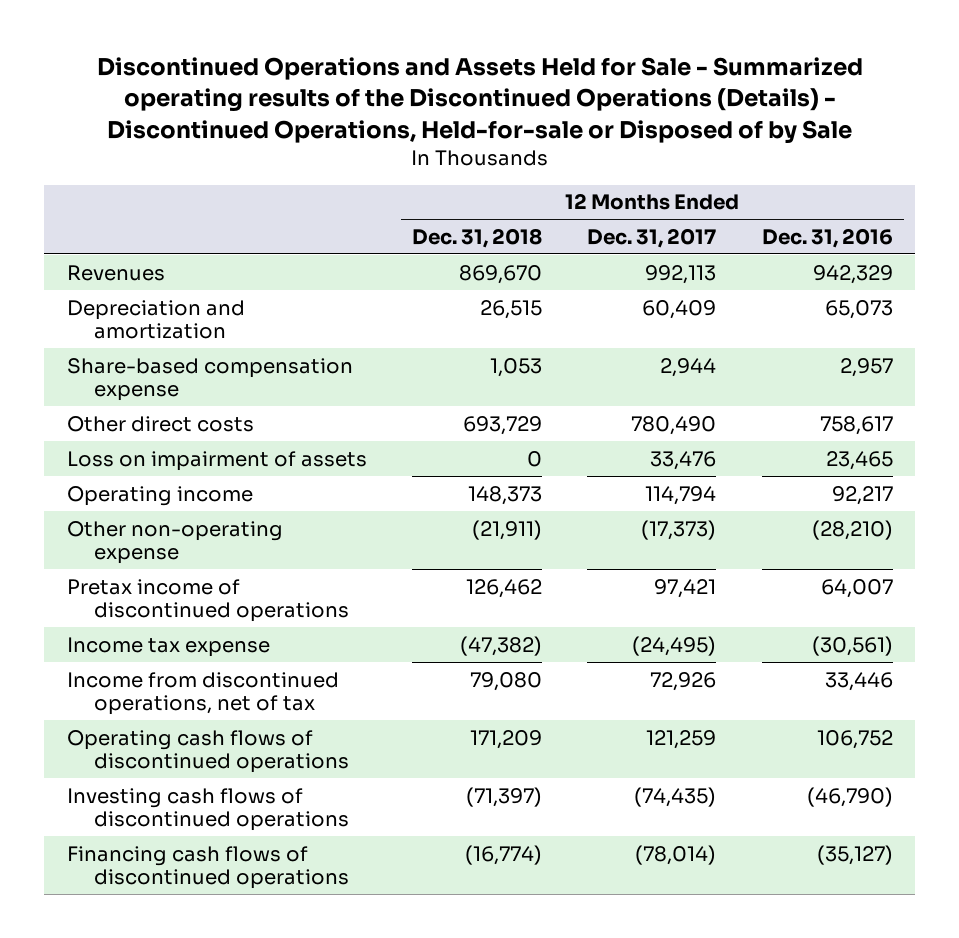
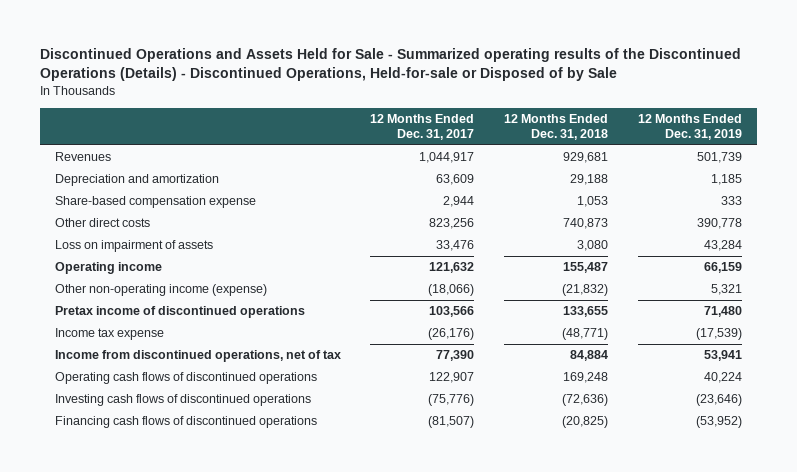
[761,227,893,248] Dec. 31, 2016 -> none
none -> [637,113,742,141] 12 Months Ended Dec. 31, 2019
[459,264,543,284] 869,670 -> [563,152,609,164] 929,681
[645,264,717,284] 992,113 -> [419,152,475,164] 1,044,917
[480,299,543,319] 26,515 -> [570,174,609,186] 29,188
[642,299,717,319] 60,409 -> [436,174,475,186] 63,609
[463,415,543,435] 693,729 -> [563,218,609,230] 740,873
[631,415,717,435] 780,490 -> [429,218,475,230] 823,256
[527,450,543,467] 0 -> [577,240,609,252] 3,080
[468,485,543,505] 148,373 -> [563,262,609,274] 155,487
[645,485,717,505] 114,794 -> [429,262,475,274] 121,632
[66,520,283,565] Other non-operating expense -> [54,284,267,297] Other non-operating income (expense)
[472,519,543,540] (21,911) -> [562,284,609,297] (21,832)
[641,519,717,540] (17,373) -> [428,284,475,297] (18,066)
[466,578,543,598] 126,462 -> [563,306,609,318] 133,655
[654,578,717,598] 97,421 -> [429,306,475,318] 103,566
[460,635,543,656] (47,382) -> [562,328,609,341] (48,771)
[632,635,717,656] (24,495) -> [428,328,475,341] (26,176)
[470,671,543,691] 79,080 -> [570,350,609,362] 84,884
[650,671,717,691] 72,926 -> [436,350,475,362] 77,390
[470,729,543,749] 171,209 -> [563,372,609,384] 169,248
[646,729,717,749] 121,259 -> [429,372,475,384] 122,907
[466,786,543,807] (71,397) -> [562,394,609,407] (72,636)
[634,786,717,807] (74,435) -> [428,394,475,407] (75,776)
[465,844,543,865] (16,774) -> [562,416,609,429] (20,825)
[635,844,717,865] (78,014) -> [428,416,475,429] (81,507)

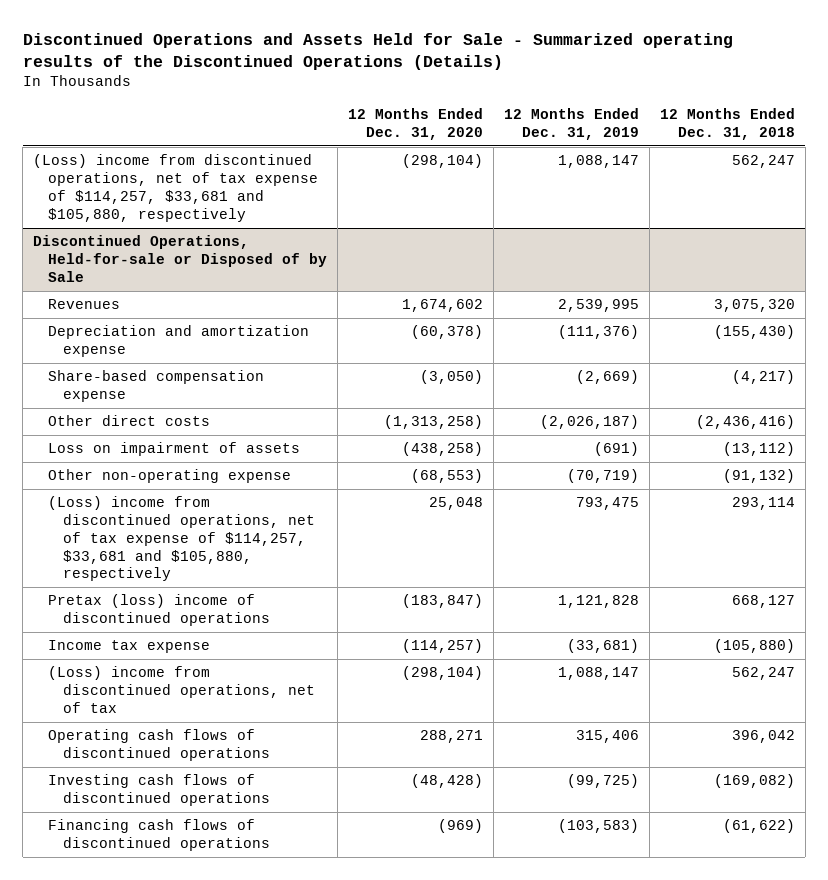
[39,48,741,82] Discontinued Operations and Assets Held for Sale - Summarized operating results of the Discontinued Operations (Details) - Discontinued Operations, Held-for-sale or Disposed of by Sale -> [22,33,733,71] Discontinued Operations and Assets Held for Sale - Summarized operating results of the Discontinued Operations (Details)
[370,113,475,141] 12 Months Ended Dec. 31, 2017 -> none
none -> [347,108,483,140] 12 Months Ended Dec. 31, 2020
[54,262,162,275] Operating income -> none
none -> [33,154,319,222] (Loss) income from discontinued operations, net of tax expense of $114,257, $33,681 and $105,880, respectively
none -> [33,235,328,282] Discontinued Operations, Held-for-sale or Disposed of by Sale
[563,152,609,164] 929,681 -> [713,299,795,313] 3,075,320
[696,152,742,164] 501,739 -> [557,299,639,313] 2,539,995
[54,174,219,187] Depreciation and amortization -> [48,325,310,358] Depreciation and amortization expense
[570,174,609,186] 29,188 -> [713,325,795,340] (155,430)
[710,174,742,186] 1,185 -> [557,325,639,340] (111,376)
[577,196,609,208] 1,053 -> [731,370,795,385] (4,217)
[720,196,742,206] 333 -> [575,370,639,385] (2,669)
[563,218,609,230] 740,873 -> [695,415,795,430] (2,436,416)
[696,218,742,230] 390,778 -> [539,415,639,430] (2,026,187)
[577,240,609,252] 3,080 -> [722,442,795,457] (13,112)
[703,240,742,252] 43,284 -> [593,442,639,457] (691)
[54,284,267,297] Other non-operating income (expense) -> [48,469,292,484] Other non-operating expense
[562,284,609,297] (21,832) -> [722,469,795,484] (91,132)
[710,284,742,296] 5,321 -> [566,469,639,484] (70,719)
none -> [48,496,315,582] (Loss) income from discontinued operations, net of tax expense of $114,257, $33,681 and $105,880, respectively
[54,306,305,319] Pretax income of discontinued operations -> [48,594,270,627] Pretax (loss) income of discontinued operations
[563,306,609,318] 133,655 -> [731,595,795,609] 668,127
[703,306,742,318] 71,480 -> [557,595,639,609] 1,121,828
[562,328,609,341] (48,771) -> [713,639,795,654] (105,880)
[695,328,742,341] (17,539) -> [566,639,639,654] (33,681)
[54,350,341,363] Income from discontinued operations, net of tax -> [48,666,315,713] (Loss) income from discontinued operations, net of tax
[570,350,609,362] 84,884 -> [731,667,795,681] 562,247
[703,350,742,362] 53,941 -> [557,667,639,681] 1,088,147
[563,372,609,384] 169,248 -> [731,730,795,744] 396,042
[703,372,742,384] 40,224 -> [575,730,639,744] 315,406
[562,394,609,407] (72,636) -> [713,774,795,789] (169,082)
[695,394,742,407] (23,646) -> [566,774,639,789] (99,725)
[562,416,609,429] (20,825) -> [722,819,795,834] (61,622)
[695,416,742,429] (53,952) -> [557,819,639,834] (103,583)

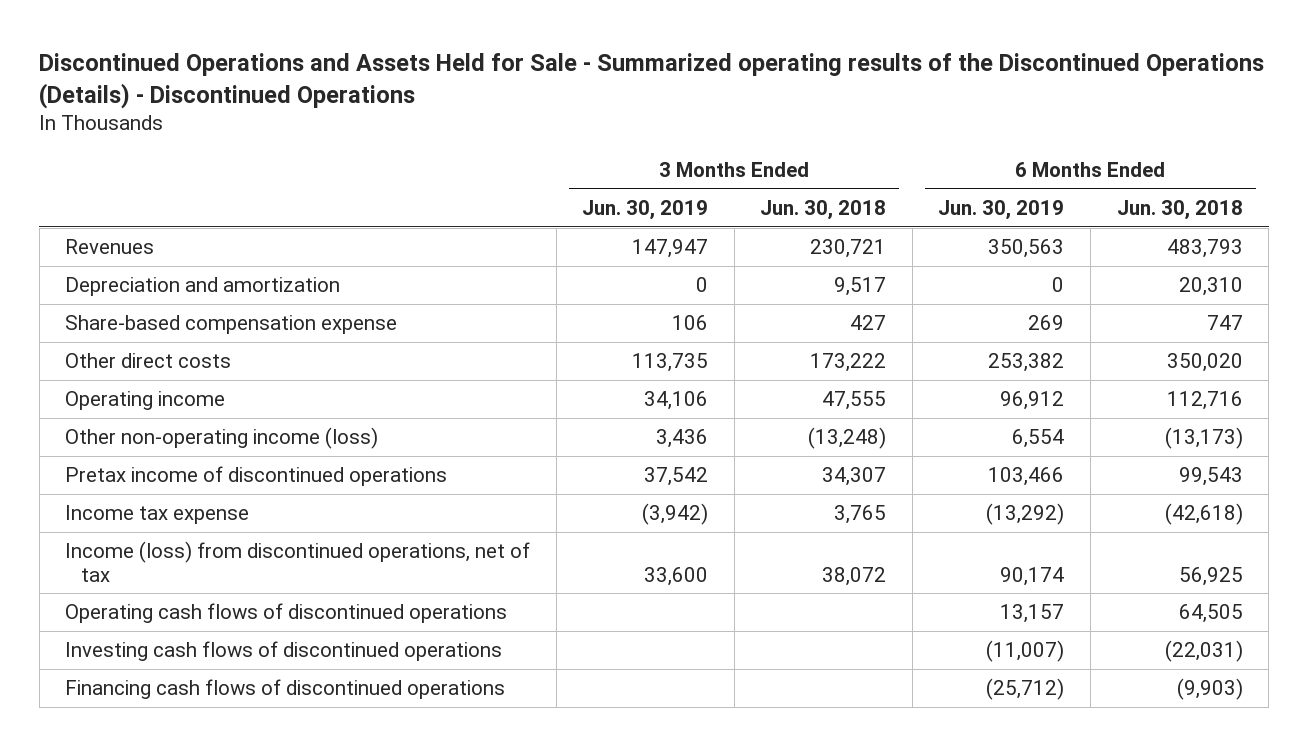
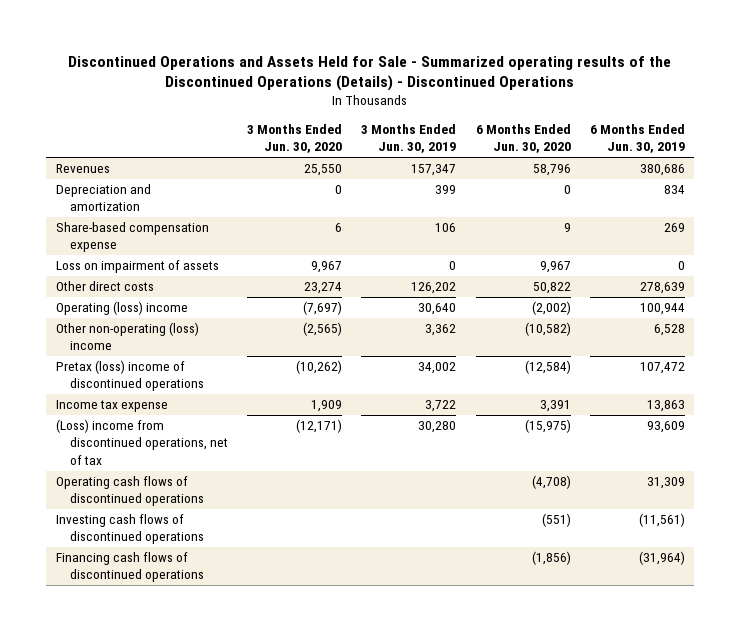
[760,199,887,220] Jun. 30, 2018 -> none
[1116,199,1243,220] Jun. 30, 2018 -> none
none -> [247,124,343,154] 3 Months Ended Jun. 30, 2020
none -> [475,124,571,154] 6 Months Ended Jun. 30, 2020
[632,239,709,259] 147,947 -> [411,164,457,177] 157,347
[988,239,1065,259] 350,563 -> [639,164,685,177] 380,686
[696,277,709,293] 0 -> [435,185,457,195] 399
[1052,277,1065,293] 0 -> [663,185,685,195] 834
none -> [55,260,219,274] Loss on impairment of assets
[632,353,709,373] 113,735 -> [411,282,457,295] 126,202
[988,353,1065,373] 253,382 -> [639,282,685,295] 278,639
[65,391,226,411] Operating income -> [55,301,188,316] Operating (loss) income
[644,391,709,411] 34,106 -> [418,303,457,316] 30,640
[1000,391,1065,411] 96,912 -> [639,303,685,316] 100,944
[65,427,379,450] Other non-operating income (loss) -> [55,322,199,351] Other non-operating (loss) income
[656,429,709,449] 3,436 -> [425,324,457,337] 3,362
[1012,429,1065,449] 6,554 -> [653,324,685,337] 6,528
[65,466,448,487] Pretax income of discontinued operations -> [55,360,205,392] Pretax (loss) income of discontinued operations
[644,467,709,487] 37,542 -> [418,362,457,375] 34,002
[988,467,1065,487] 103,466 -> [639,362,685,375] 107,472
[642,503,709,526] (3,942) -> [425,400,457,413] 3,722
[986,503,1065,526] (13,292) -> [646,400,685,413] 13,863
[65,541,531,582] Income (loss) from discontinued operations, net of tax -> [55,419,229,465] (Loss) income from discontinued operations, net of tax
[644,566,709,586] 33,600 -> [418,421,457,434] 30,280
[1000,566,1065,586] 90,174 -> [646,421,685,434] 93,609
[1000,604,1065,624] 13,157 -> [646,477,685,490] 31,309
[986,640,1065,663] (11,007) -> [638,513,685,528] (11,561)
[986,678,1065,701] (25,712) -> [638,551,685,566] (31,964)

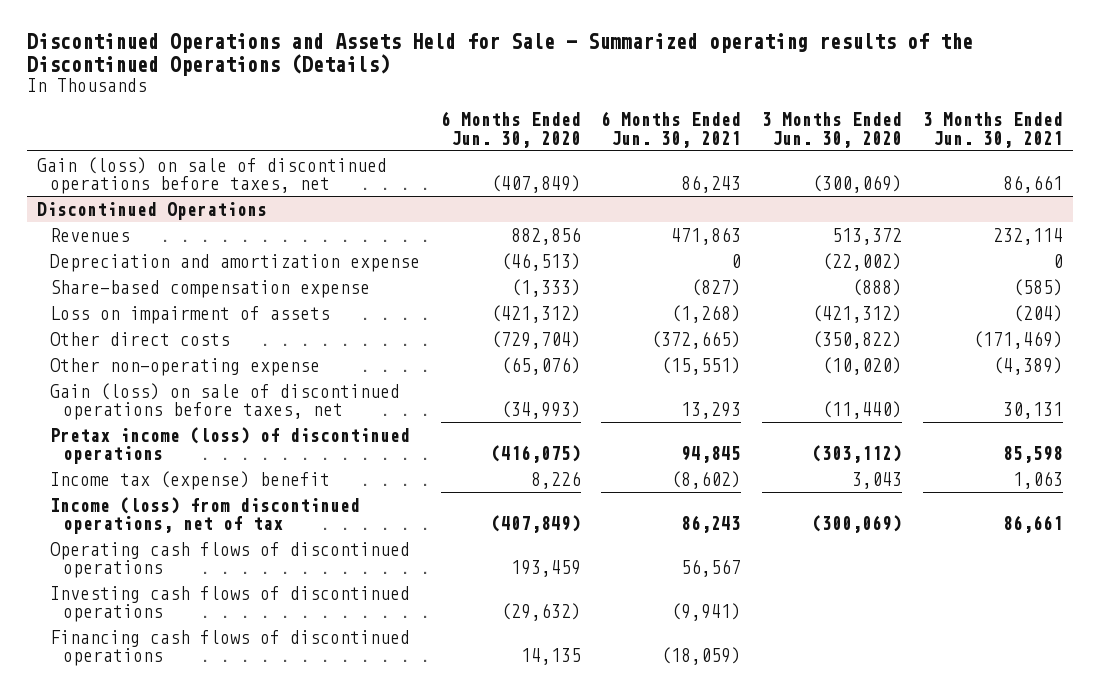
[68,55,672,92] Discontinued Operations and Assets Held for Sale - Summarized operating results of the Discontinued Operations (Details) - Discontinued Operations -> [26,33,973,77] Discontinued Operations and Assets Held for Sale - Summarized operating results of the Discontinued Operations (Details)
[361,124,457,154] 3 Months Ended Jun. 30, 2019 -> none
[589,124,685,154] 6 Months Ended Jun. 30, 2019 -> none
none -> [601,111,742,148] 6 Months Ended Jun. 30, 2021
none -> [923,112,1064,148] 3 Months Ended Jun. 30, 2021
[55,301,188,316] Operating (loss) income -> none
none -> [36,156,387,195] Gain (loss) on sale of discontinued operations before taxes, net
none -> [36,201,267,220] Discontinued Operations
[304,164,343,177] 25,550 -> [832,227,903,245] 513,372
[532,164,571,177] 58,796 -> [510,226,581,245] 882,856
[55,184,151,212] Depreciation and amortization -> [49,253,420,272] Depreciation and amortization expense
[335,185,343,195] 0 -> [822,252,903,271] (22,002)
[563,185,571,195] 0 -> [500,252,581,271] (46,513)
[335,223,343,233] 6 -> [852,278,903,296] (888)
[563,223,571,233] 9 -> [510,278,581,297] (1,333)
[311,261,343,274] 9,967 -> [812,304,903,323] (421,312)
[539,261,571,274] 9,967 -> [490,304,581,323] (421,312)
[304,282,343,295] 23,274 -> [812,330,903,349] (350,822)
[532,282,571,295] 50,822 -> [490,330,581,349] (729,704)
[55,322,199,351] Other non-operating (loss) income -> [49,357,320,376] Other non-operating expense
[303,322,343,337] (2,565) -> [822,356,903,375] (10,020)
[524,322,571,337] (10,582) -> [500,356,581,375] (65,076)
none -> [49,382,400,421] Gain (loss) on sale of discontinued operations before taxes, net
[55,360,205,392] Pretax (loss) income of discontinued operations -> [49,426,410,465] Pretax income (loss) of discontinued operations
[296,360,343,375] (10,262) -> [812,445,903,464] (303,112)
[524,360,571,375] (12,584) -> [490,445,581,464] (416,075)
[55,400,168,413] Income tax expense -> [49,470,330,490] Income tax (expense) benefit
[311,400,343,413] 1,909 -> [852,471,903,489] 3,043
[539,400,571,413] 3,391 -> [530,470,581,489] 8,226
[55,419,229,465] (Loss) income from discontinued operations, net of tax -> [49,496,360,535] Income (loss) from discontinued operations, net of tax
[296,419,343,434] (12,171) -> [812,515,903,534] (300,069)
[524,419,571,434] (15,975) -> [490,515,581,534] (407,849)
[531,475,571,490] (4,708) -> [510,560,581,578] 193,459
[541,513,571,528] (551) -> [500,603,581,622] (29,632)
[531,551,571,566] (1,856) -> [520,648,581,666] 14,135

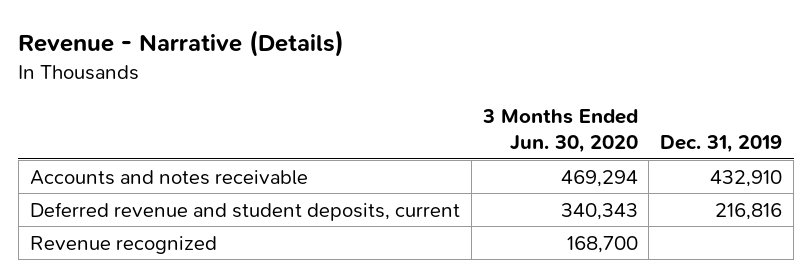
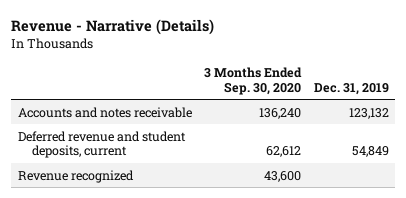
[481,109,638,154] 3 Months Ended Jun. 30, 2020 -> none
none -> [204,66,303,95] 3 Months Ended Sep. 30, 2020
[710,169,783,187] 432,910 -> [348,107,389,119] 123,132
[715,202,783,220] 216,816 -> [351,146,389,158] 54,849

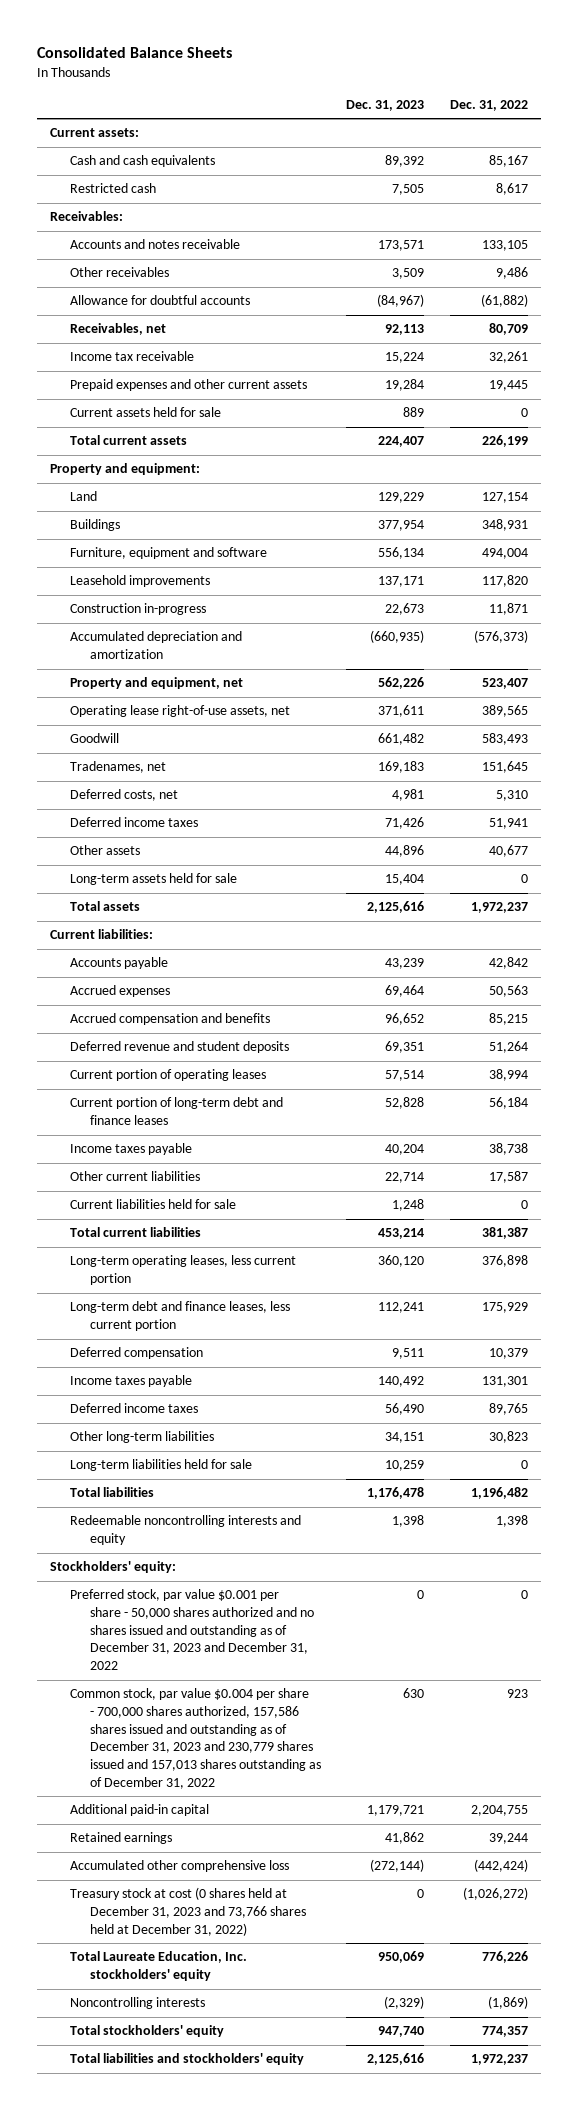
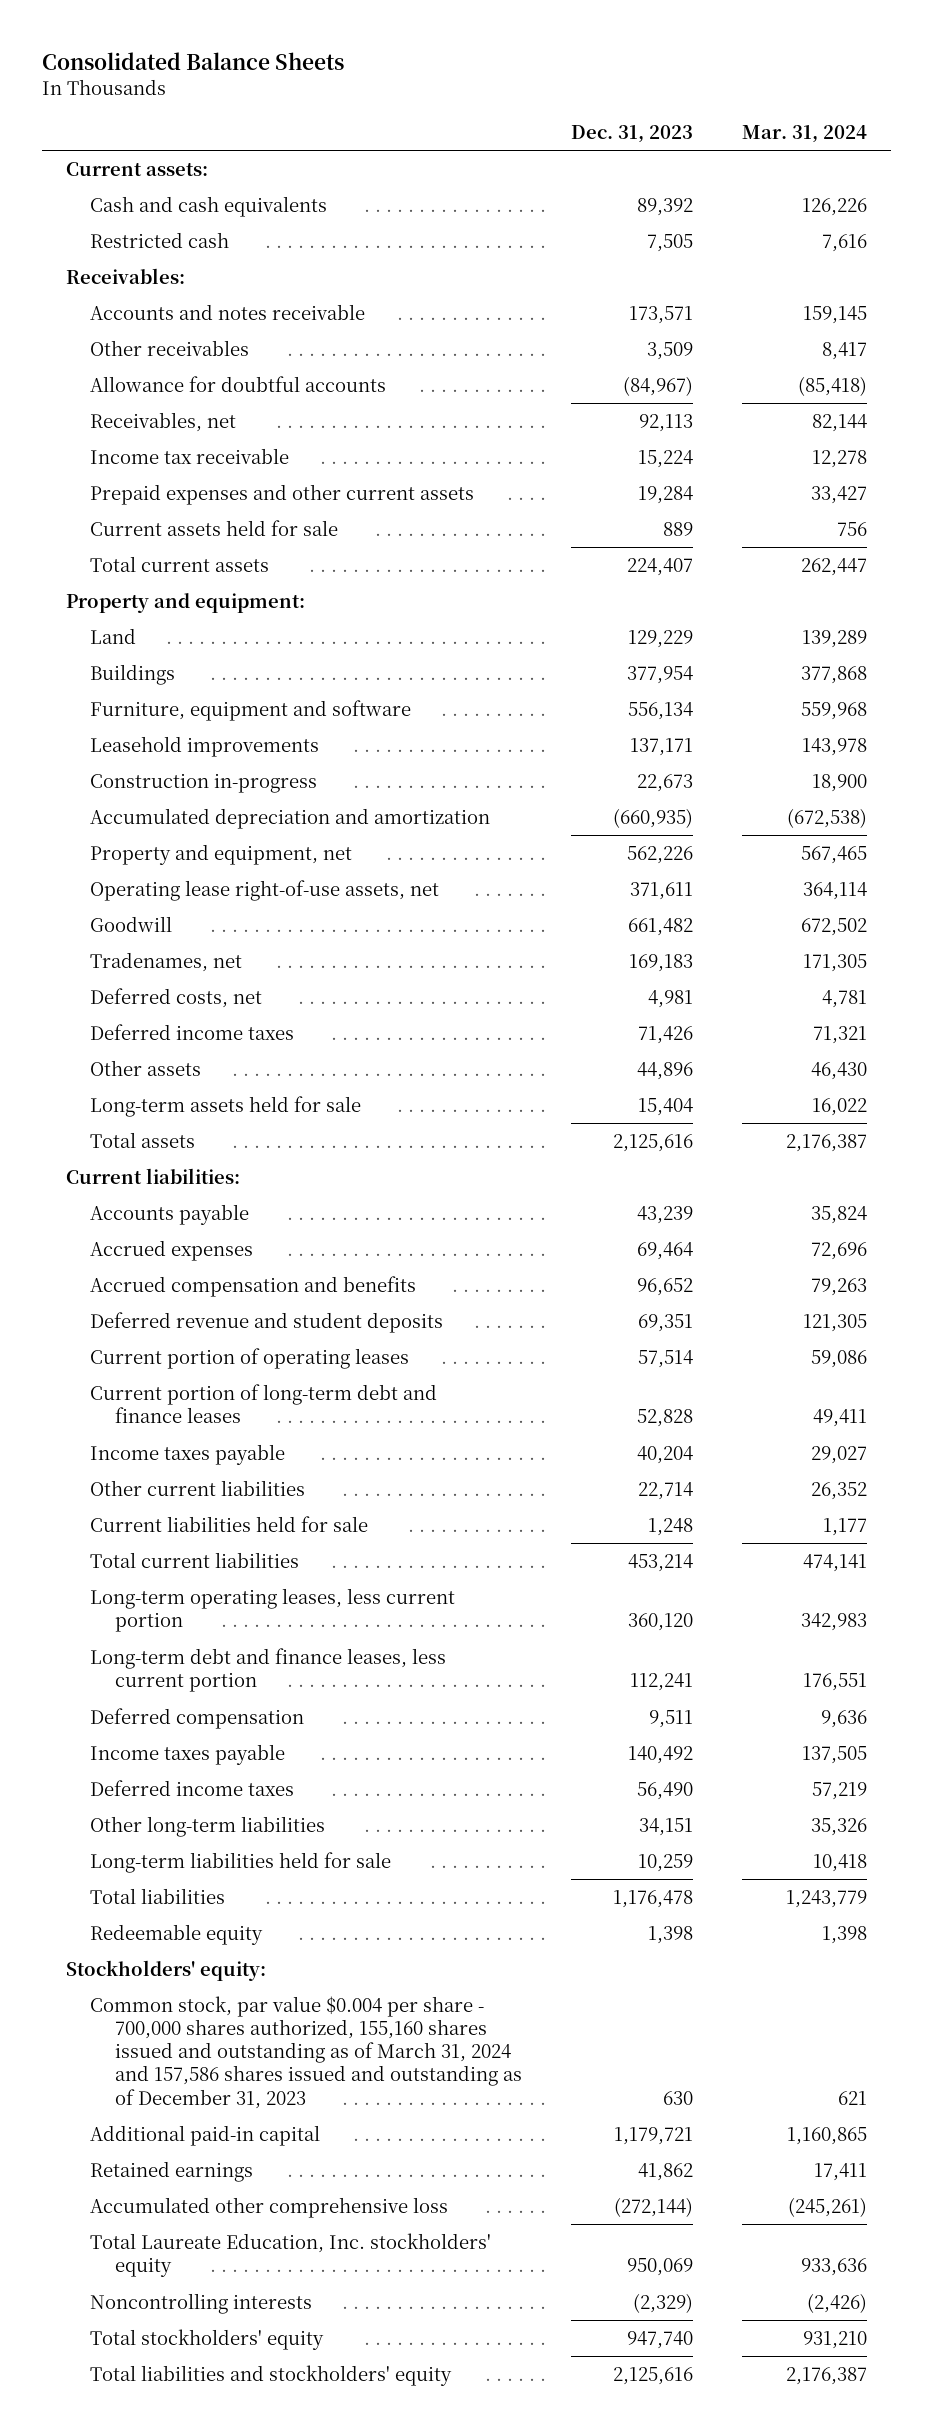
[449,99,528,111] Dec. 31, 2022 -> none
none -> [741,124,867,143] Mar. 31, 2024
[69,1515,301,1546] Redeemable noncontrolling interests and equity -> [90,1923,264,1945] Redeemable equity
[69,1589,315,1671] Preferred stock, par value $0.001 per share - 50,000 shares authorized and no shares issued and outstanding as of December 31, 2023 and December 31, 2022 -> none
[69,1688,322,1789] Common stock, par value $0.004 per share - 700,000 shares authorized, 157,586 shares issued and outstanding as of December 31, 2023 and 230,779 shares issued and 157,013 shares outstanding as of December 31, 2022 -> [90,1995,522,2109] Common stock, par value $0.004 per share - 700,000 shares authorized, 155,160 shares issued and outstanding as of March 31, 2024 and 157,586 shares issued and outstanding as of December 31, 2023
[69,1887,307,1936] Treasury stock at cost (0 shares held at December 31, 2023 and 73,766 shares held at December 31, 2022) -> none

